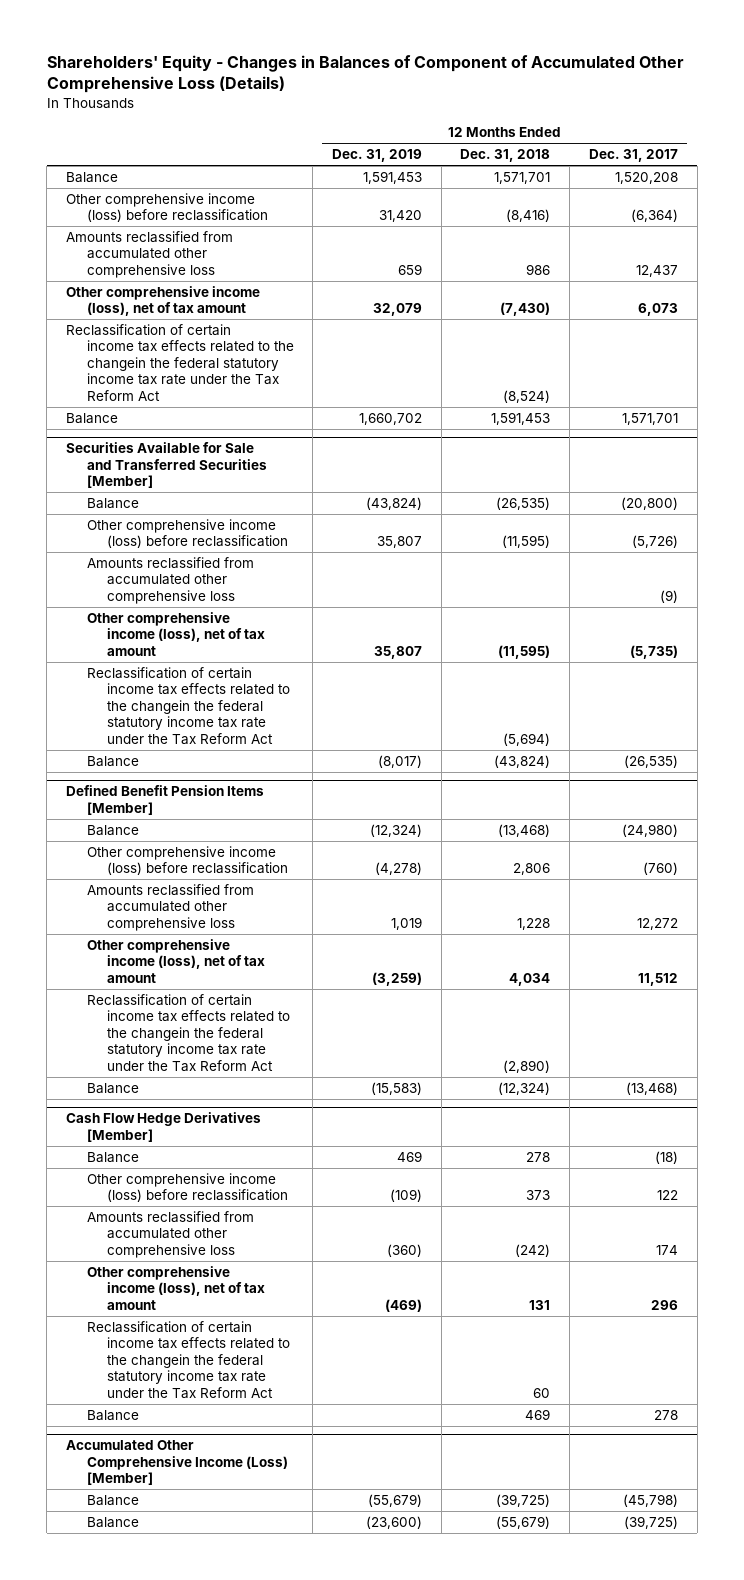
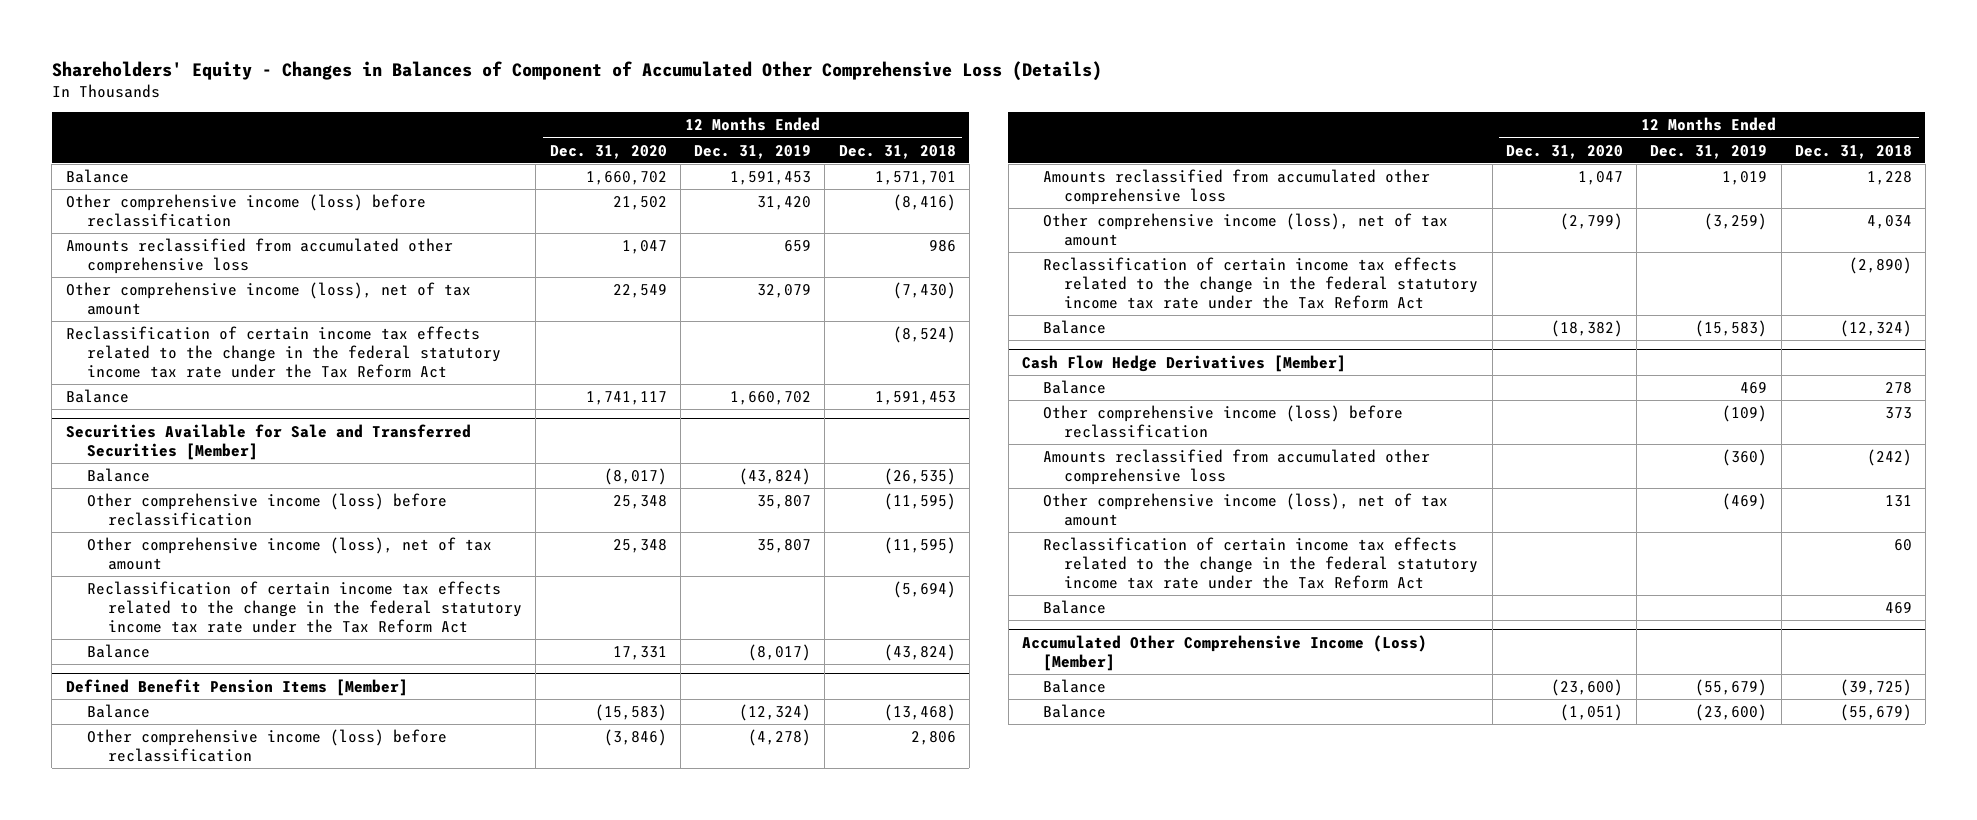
[588,149,678,163] Dec. 31, 2017 -> none
none -> [549,144,667,159] Dec. 31, 2020
[65,323,294,401] Reclassification of certain income tax effects related to the changein the federal statutory income tax rate under the Tax Reform Act -> [65,326,501,379] Reclassification of certain income tax effects related to the change in the federal statutory income tax rate under the Tax Reform Act
[86,556,254,604] Amounts reclassified from accumulated other comprehensive loss -> none
[86,666,291,745] Reclassification of certain income tax effects related to the changein the federal statutory income tax rate under the Tax Reform Act -> [86,581,523,634] Reclassification of certain income tax effects related to the change in the federal statutory income tax rate under the Tax Reform Act
[86,993,291,1072] Reclassification of certain income tax effects related to the changein the federal statutory income tax rate under the Tax Reform Act -> [1043,257,1479,310] Reclassification of certain income tax effects related to the change in the federal statutory income tax rate under the Tax Reform Act
[86,1320,291,1399] Reclassification of certain income tax effects related to the changein the federal statutory income tax rate under the Tax Reform Act -> [1043,537,1479,590] Reclassification of certain income tax effects related to the change in the federal statutory income tax rate under the Tax Reform Act

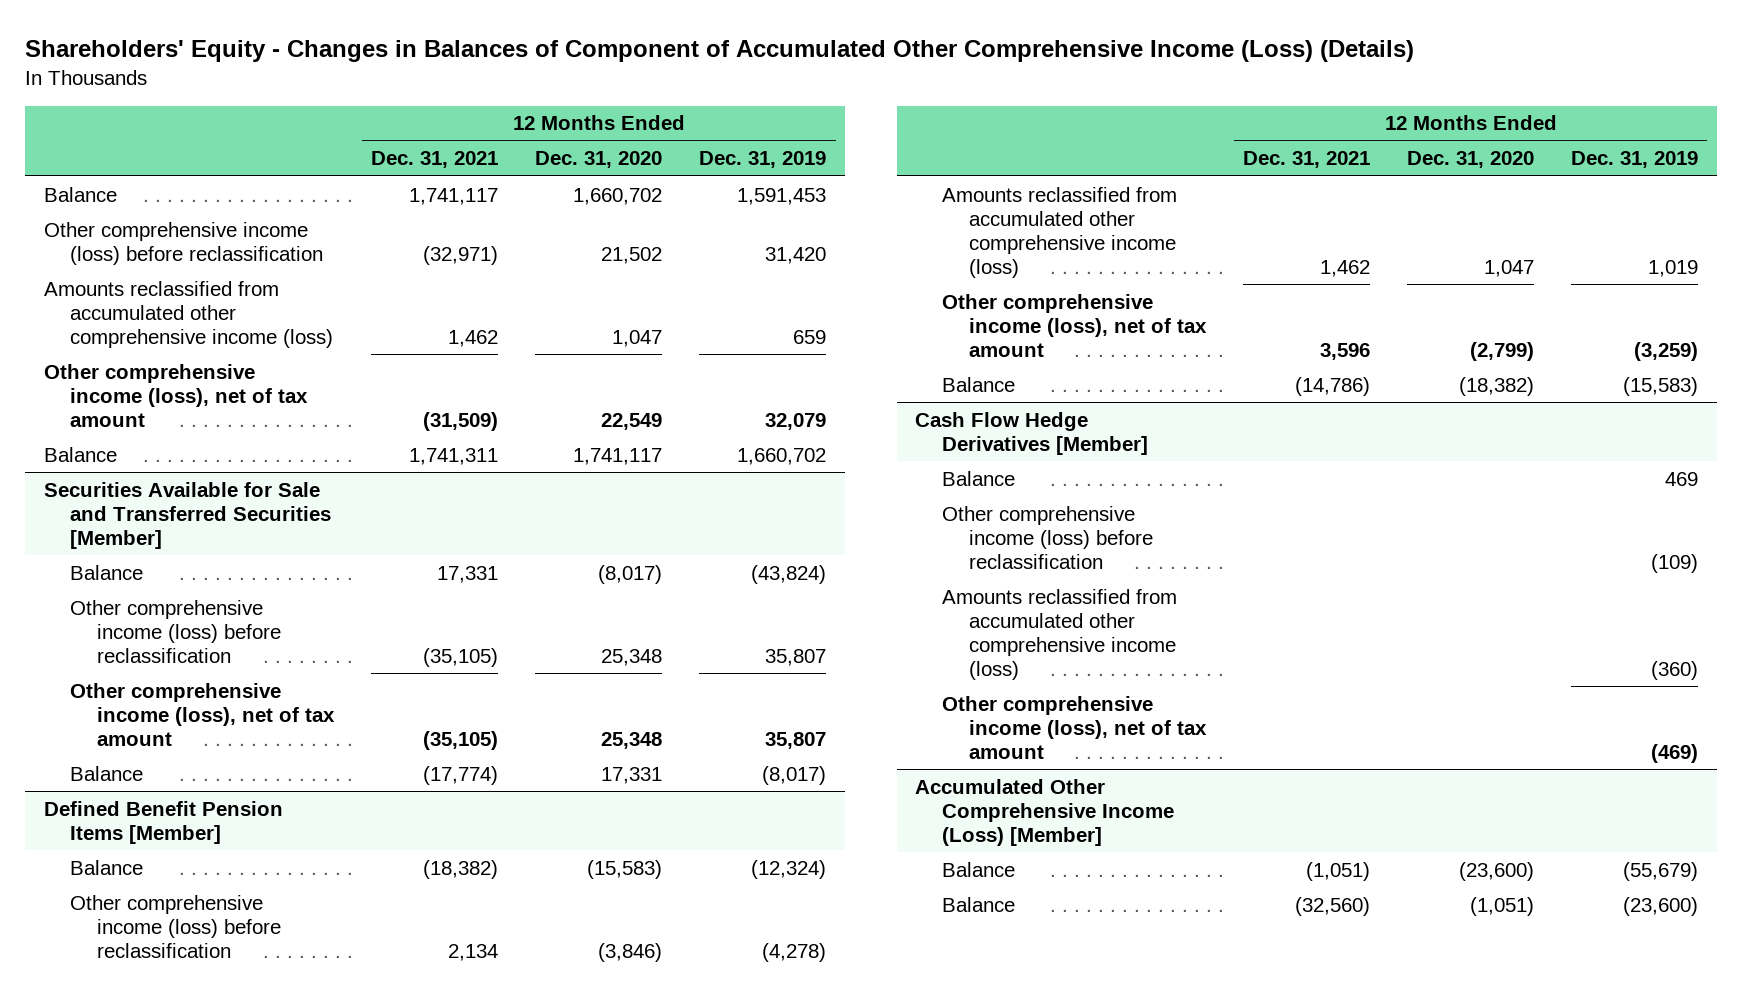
[51,60,1102,81] Shareholders' Equity - Changes in Balances of Component of Accumulated Other Comprehensive Loss (Details) -> [25,40,1415,63] Shareholders' Equity - Changes in Balances of Component of Accumulated Other Comprehensive Income (Loss) (Details)
[838,144,956,159] Dec. 31, 2018 -> none
none -> [371,151,499,169] Dec. 31, 2021
[65,238,453,275] Amounts reclassified from accumulated other comprehensive loss -> [43,280,334,348] Amounts reclassified from accumulated other comprehensive income (loss)
[65,326,501,379] Reclassification of certain income tax effects related to the change in the federal statutory income tax rate under the Tax Reform Act -> none
[86,581,523,634] Reclassification of certain income tax effects related to the change in the federal statutory income tax rate under the Tax Reform Act -> none
[1043,169,1431,206] Amounts reclassified from accumulated other comprehensive loss -> [942,186,1178,278] Amounts reclassified from accumulated other comprehensive income (loss)
[1043,257,1479,310] Reclassification of certain income tax effects related to the change in the federal statutory income tax rate under the Tax Reform Act -> none
[1043,449,1431,486] Amounts reclassified from accumulated other comprehensive loss -> [942,588,1178,680] Amounts reclassified from accumulated other comprehensive income (loss)
[1043,537,1479,590] Reclassification of certain income tax effects related to the change in the federal statutory income tax rate under the Tax Reform Act -> none
[1043,600,1107,615] Balance -> none

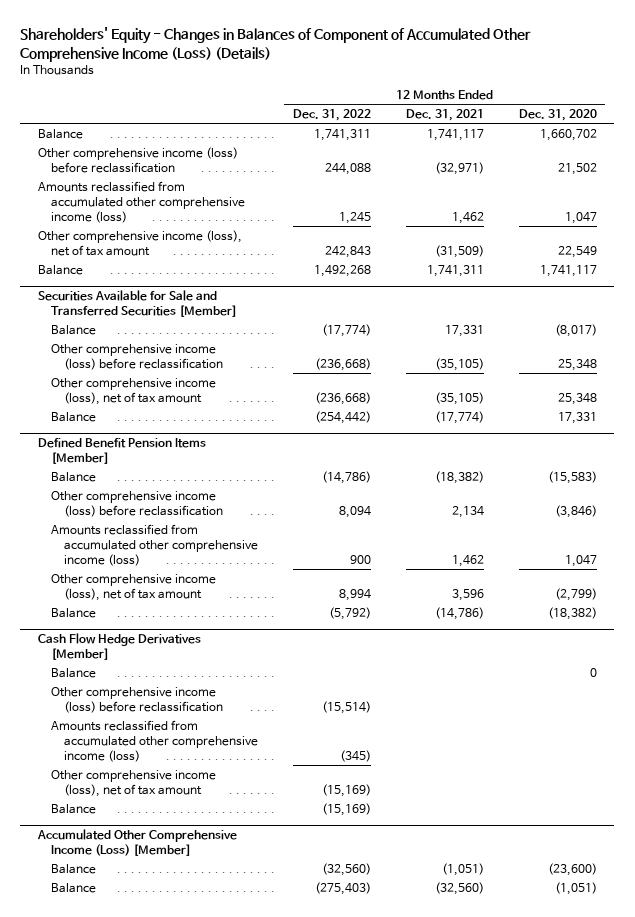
[699,151,827,169] Dec. 31, 2019 -> none
none -> [292,109,371,122] Dec. 31, 2022
none -> [50,667,96,678] Balance
[942,470,1016,486] Balance -> [50,803,96,814] Balance

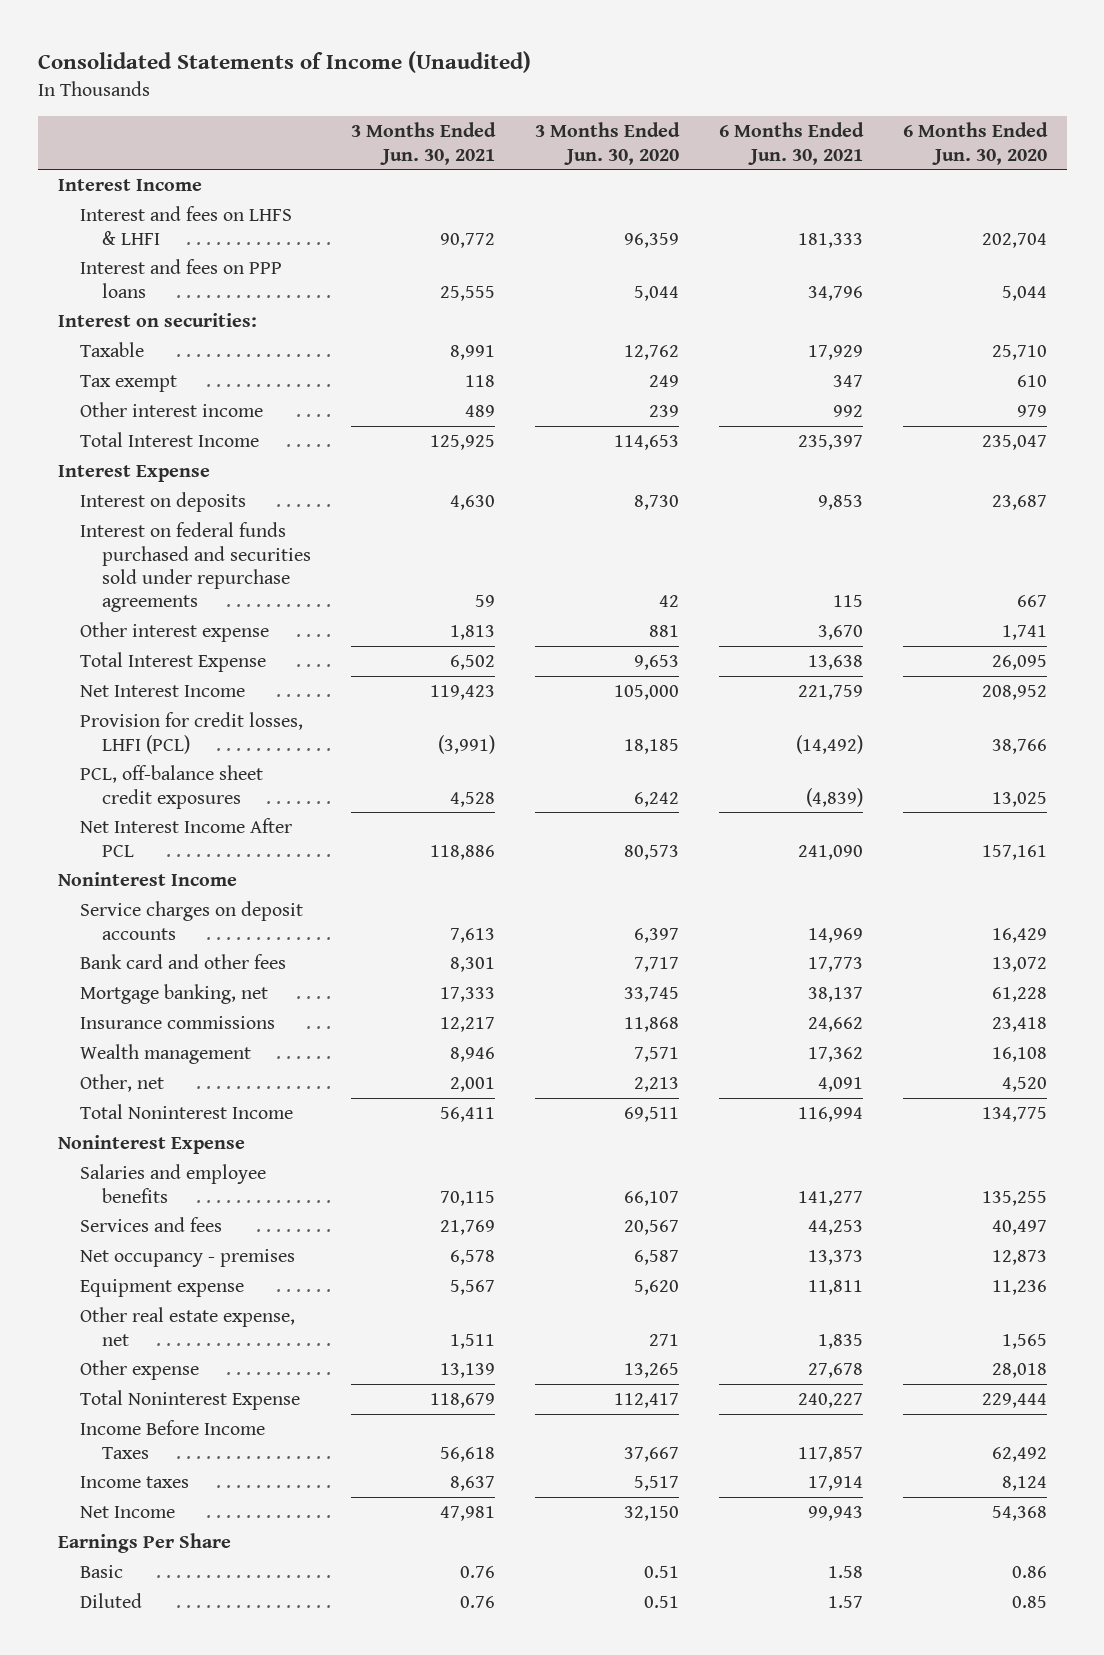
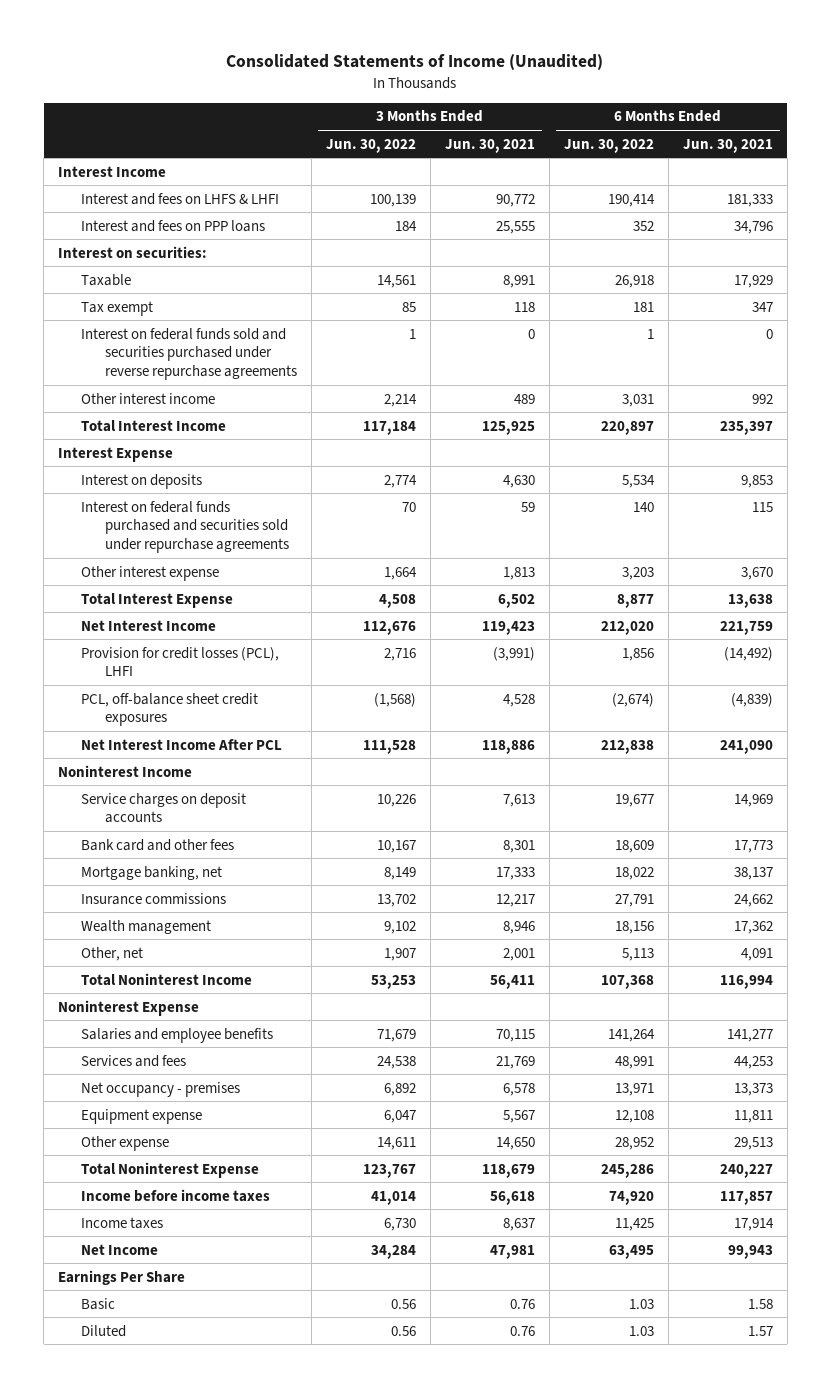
[534,122,680,165] 3 Months Ended Jun. 30, 2020 -> none
[902,122,1048,165] 6 Months Ended Jun. 30, 2020 -> none
none -> [325,138,416,153] Jun. 30, 2022
none -> [563,138,654,153] Jun. 30, 2022
none -> [81,327,297,380] Interest on federal funds sold and securities purchased under reverse repurchase agreements
[79,712,303,754] Provision for credit losses, LHFI (PCL) -> [81,646,280,677] Provision for credit losses (PCL), LHFI
[79,1307,295,1346] Other real estate expense, net -> none
[439,1363,495,1379] 13,139 -> [495,1136,535,1150] 14,650
[807,1363,863,1379] 27,678 -> [733,1136,773,1150] 29,513
[79,1420,265,1459] Income Before Income Taxes -> [81,1188,271,1202] Income before income taxes

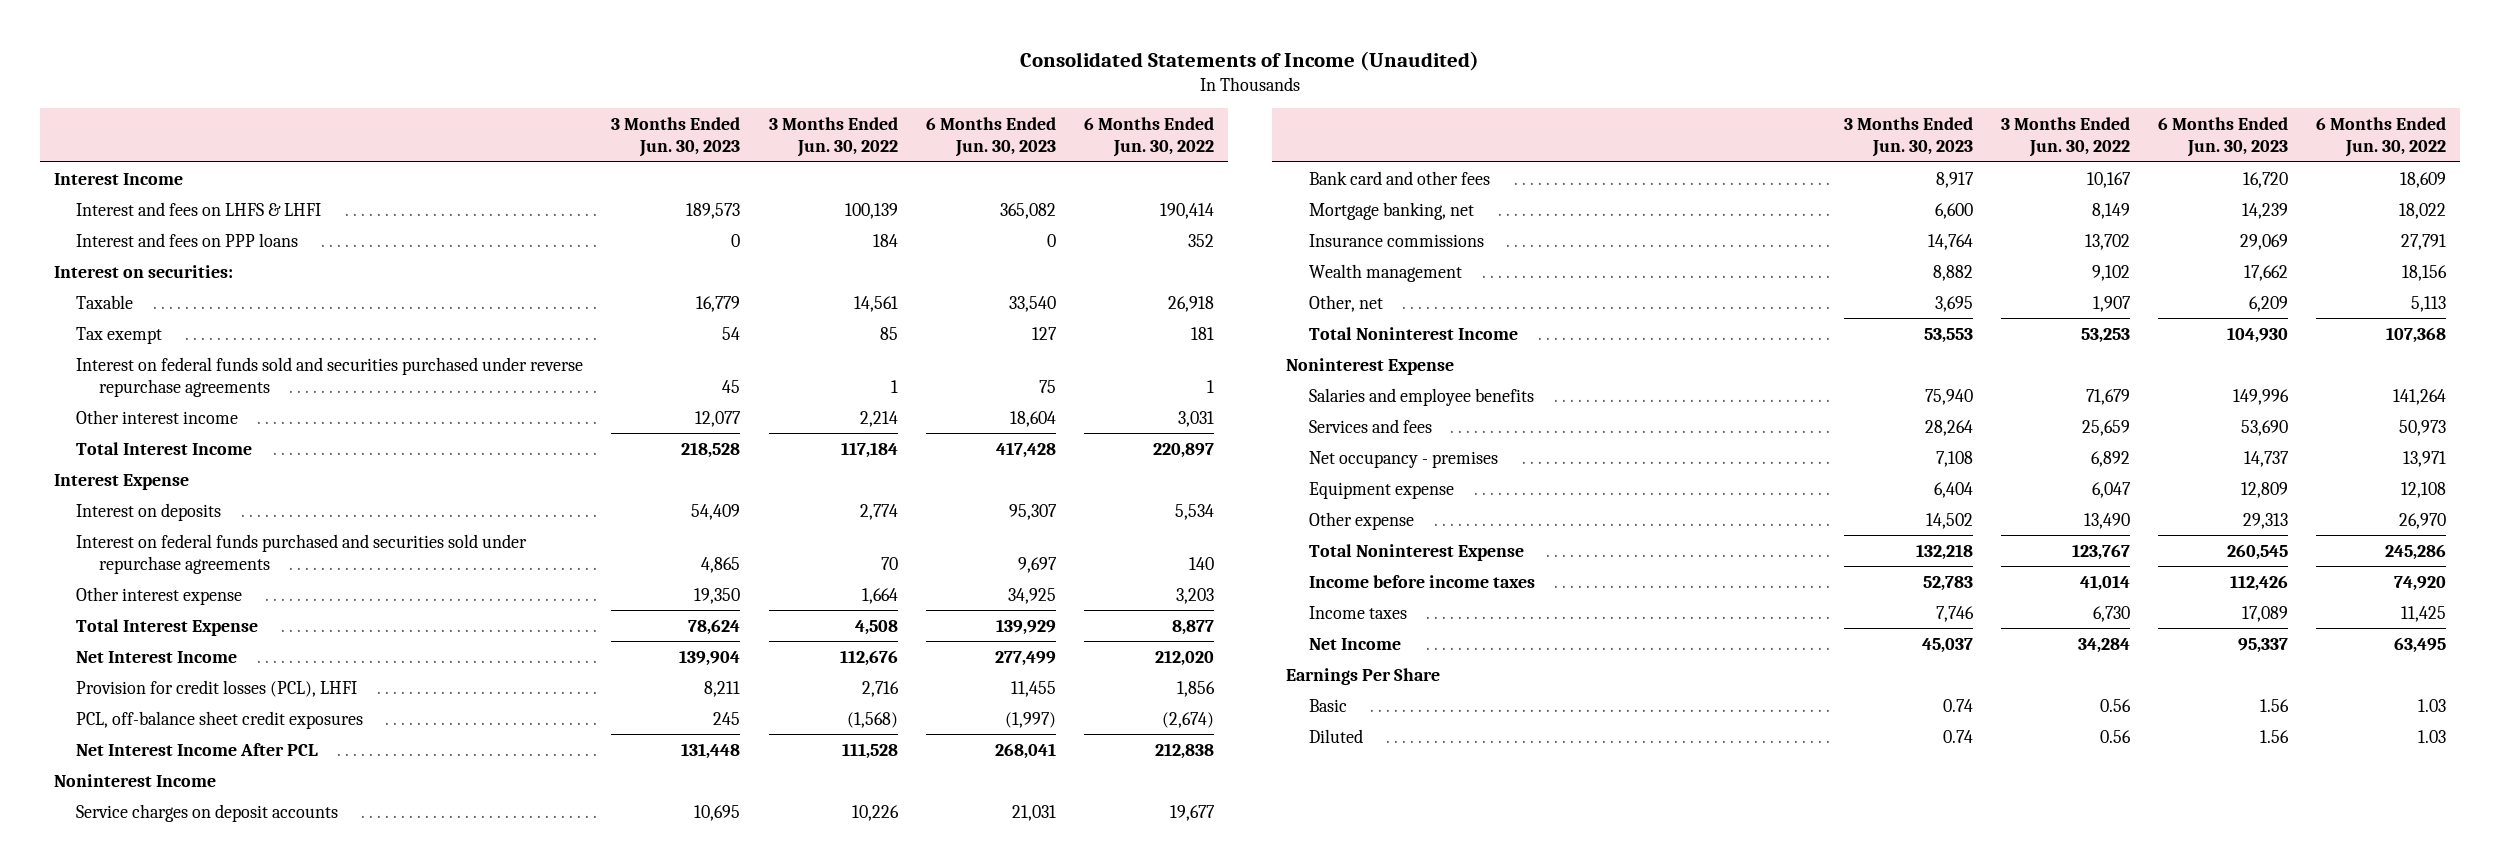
[444,138,535,153] Jun. 30, 2021 -> none
[682,138,773,153] Jun. 30, 2021 -> none
none -> [611,117,741,157] 3 Months Ended Jun. 30, 2023
none -> [925,117,1056,157] 6 Months Ended Jun. 30, 2023
[376,1055,416,1069] 24,538 -> [2081,419,2130,436] 25,659
[614,1055,654,1069] 48,991 -> [2398,419,2446,436] 50,973
[376,1136,416,1150] 14,611 -> [2083,512,2130,529] 13,490
[614,1136,654,1150] 28,952 -> [2398,512,2446,529] 26,970

